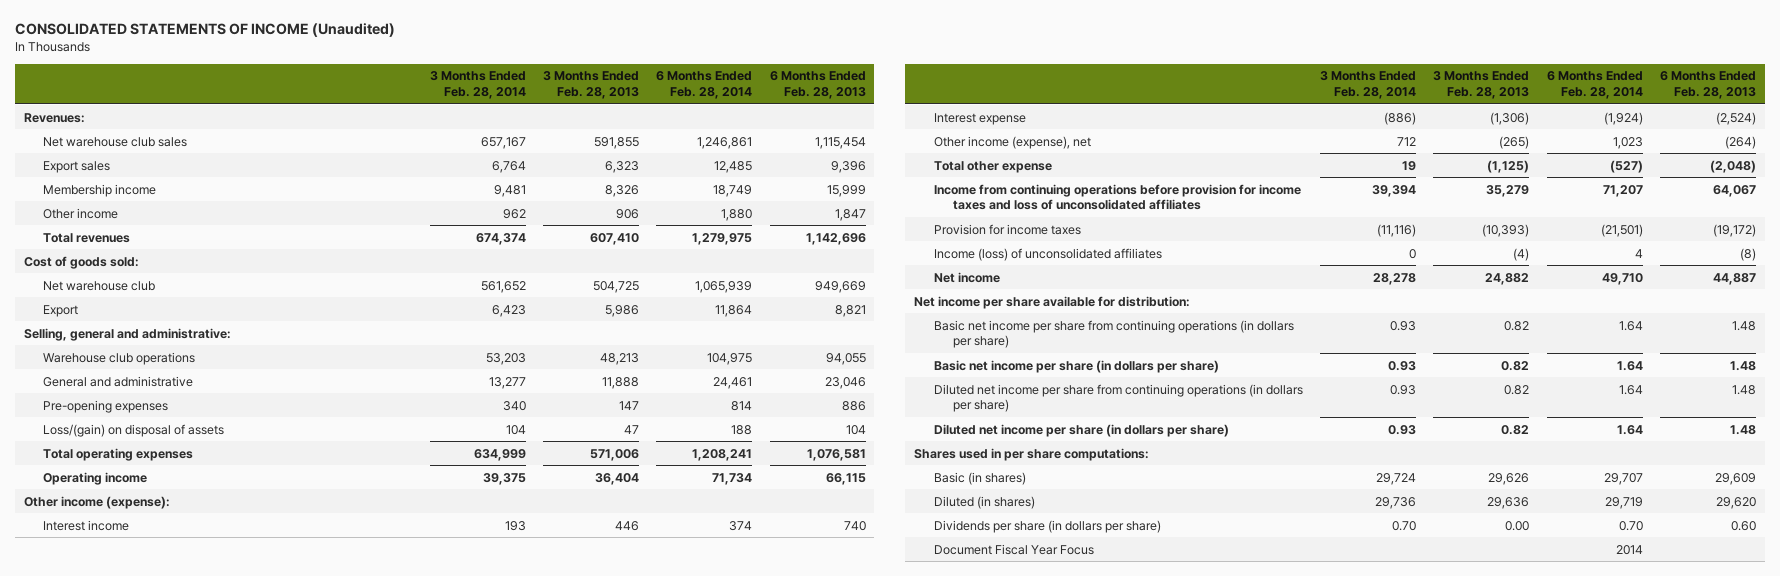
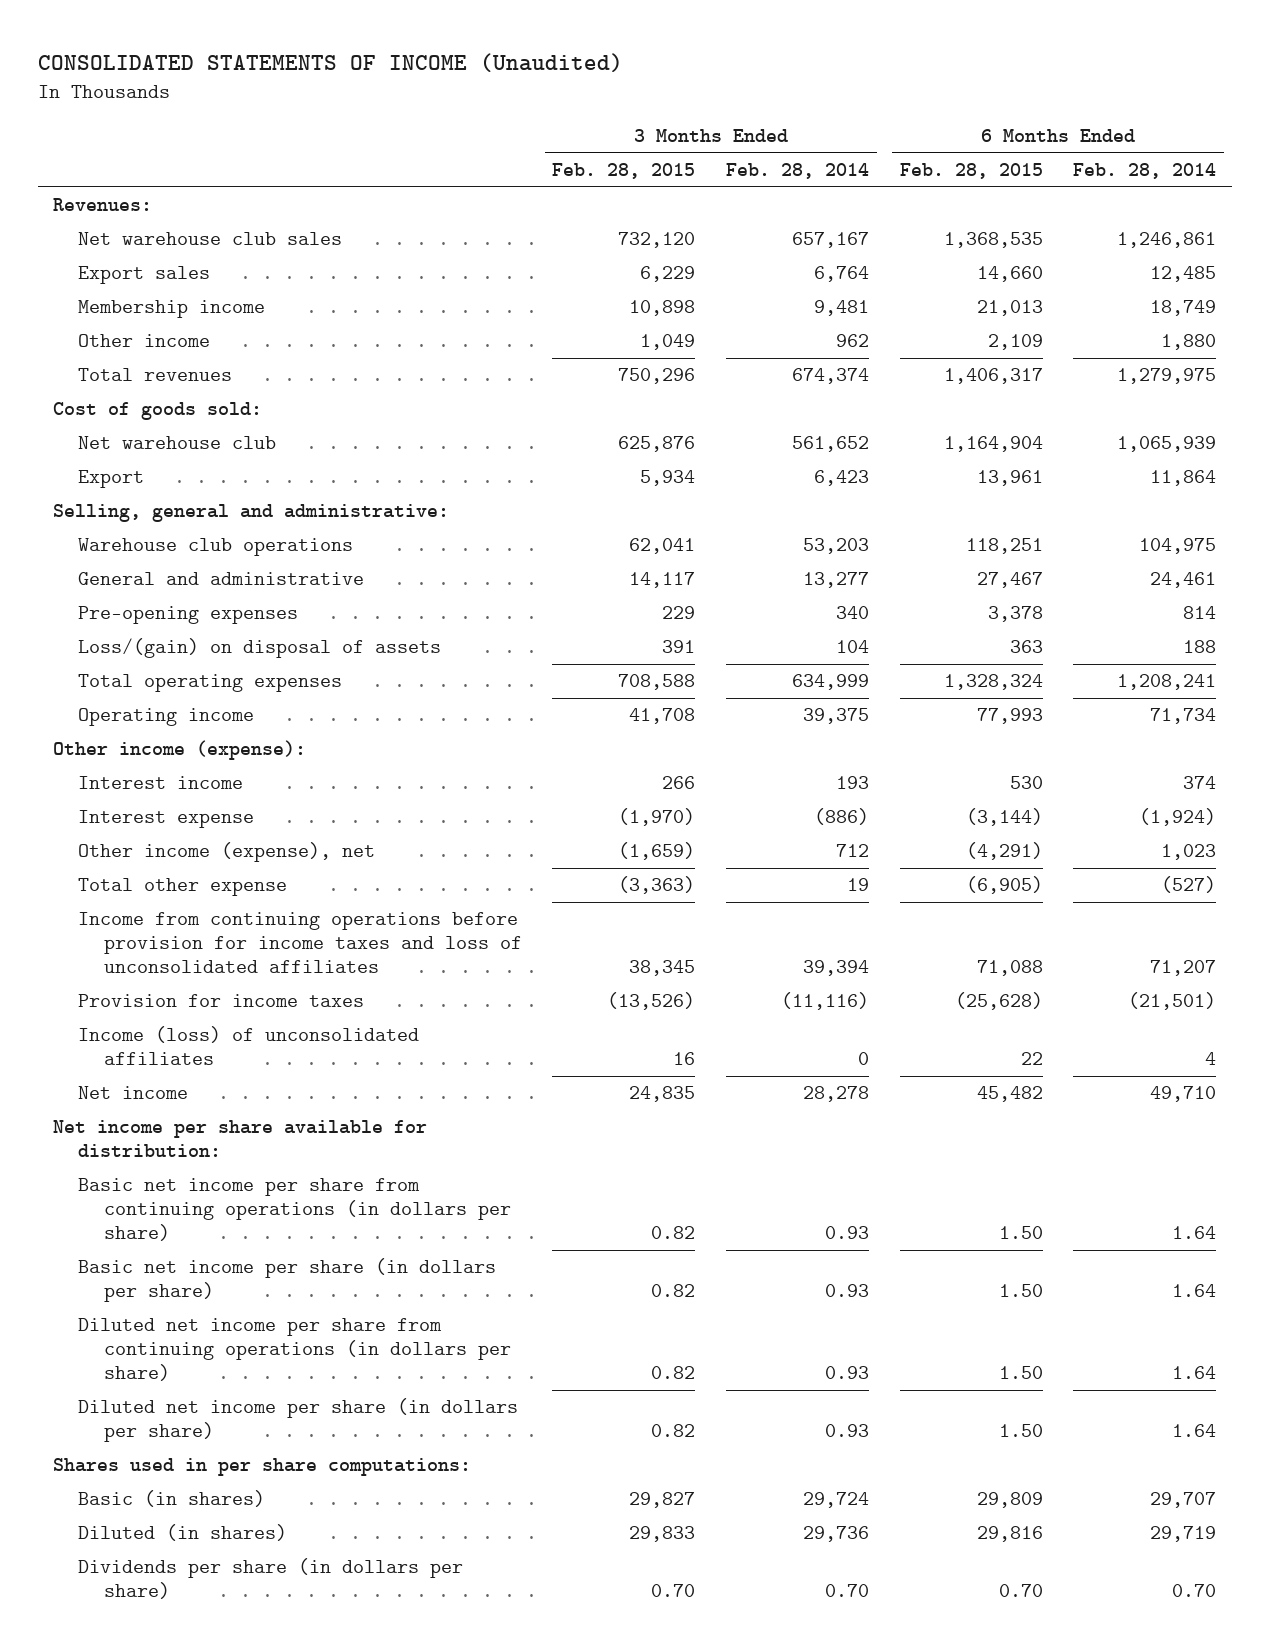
[542,71,639,99] 3 Months Ended Feb. 28, 2013 -> none
[769,71,866,99] 6 Months Ended Feb. 28, 2013 -> none
none -> [552,163,696,180] Feb. 28, 2015
none -> [899,163,1043,180] Feb. 28, 2015
[933,543,1094,555] Document Fiscal Year Focus -> none

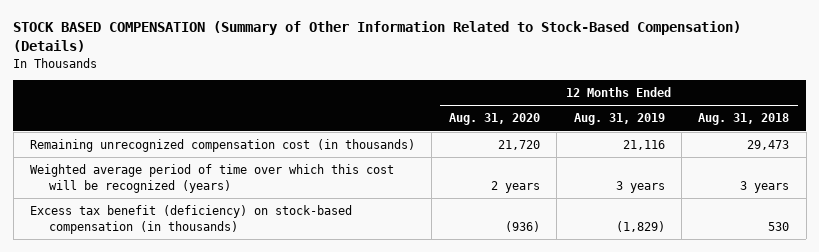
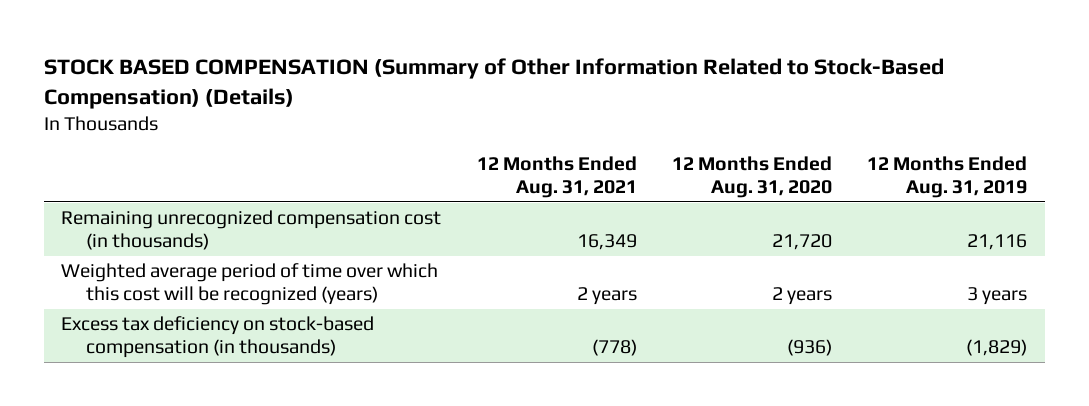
[698,113,790,126] Aug. 31, 2018 -> none
none -> [476,156,637,198] 12 Months Ended Aug. 31, 2021
[29,205,352,234] Excess tax benefit (deficiency) on stock-based compensation (in thousands) -> [61,316,375,358] Excess tax deficiency on stock-based compensation (in thousands)

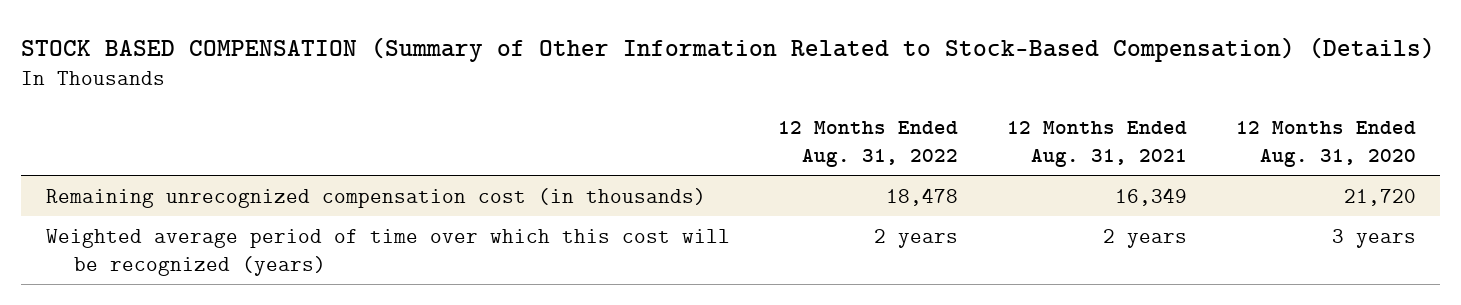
[867,156,1028,198] 12 Months Ended Aug. 31, 2019 -> none
none -> [778,120,959,168] 12 Months Ended Aug. 31, 2022
[61,316,375,358] Excess tax deficiency on stock-based compensation (in thousands) -> none
[772,286,833,305] 2 years -> [1331,228,1416,248] 3 years

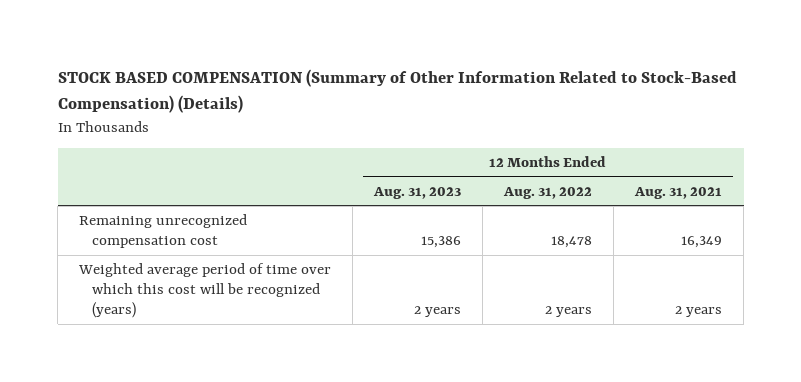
[1235,120,1416,168] 12 Months Ended Aug. 31, 2020 -> none
none -> [373,186,462,199] Aug. 31, 2023
[45,187,706,208] Remaining unrecognized compensation cost (in thousands) -> [79,213,248,249] Remaining unrecognized compensation cost

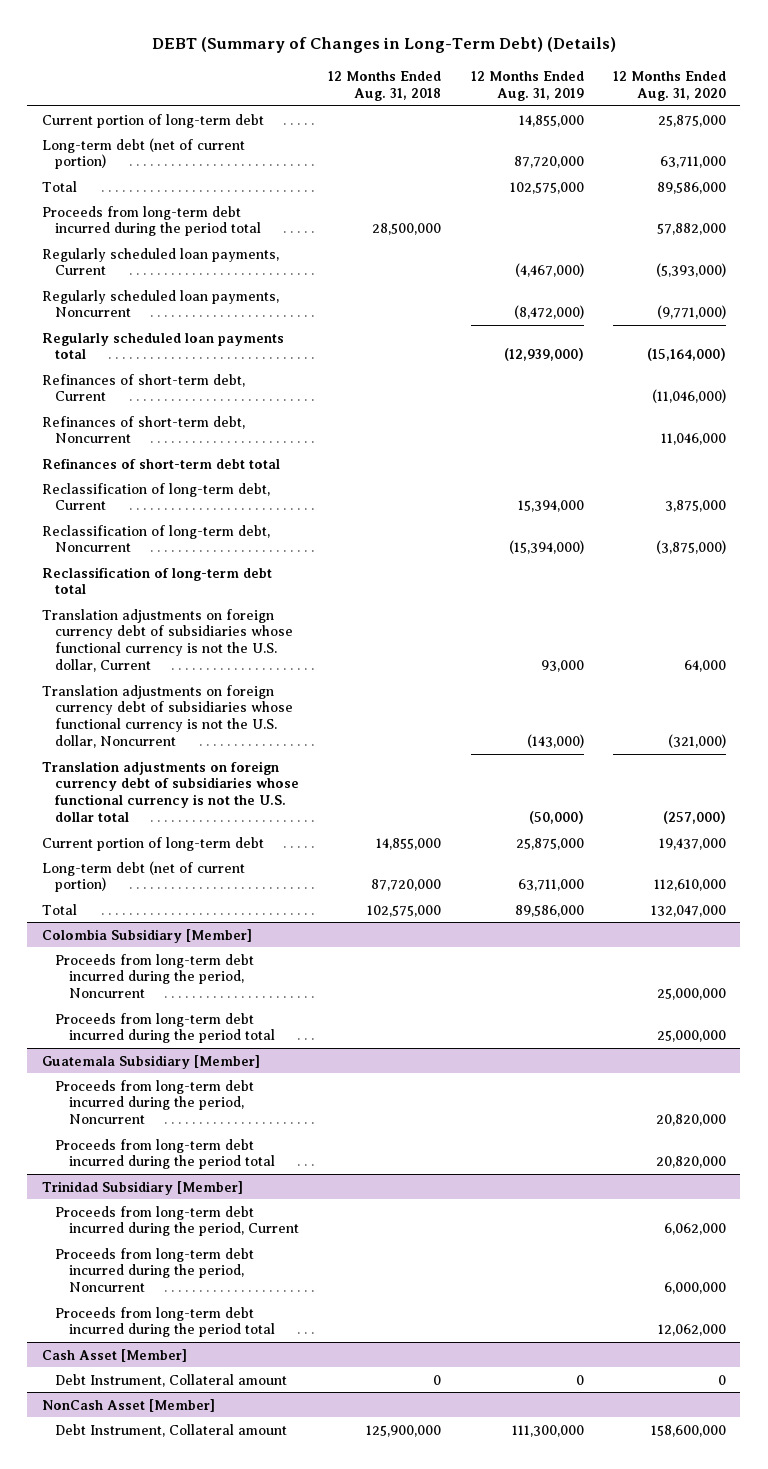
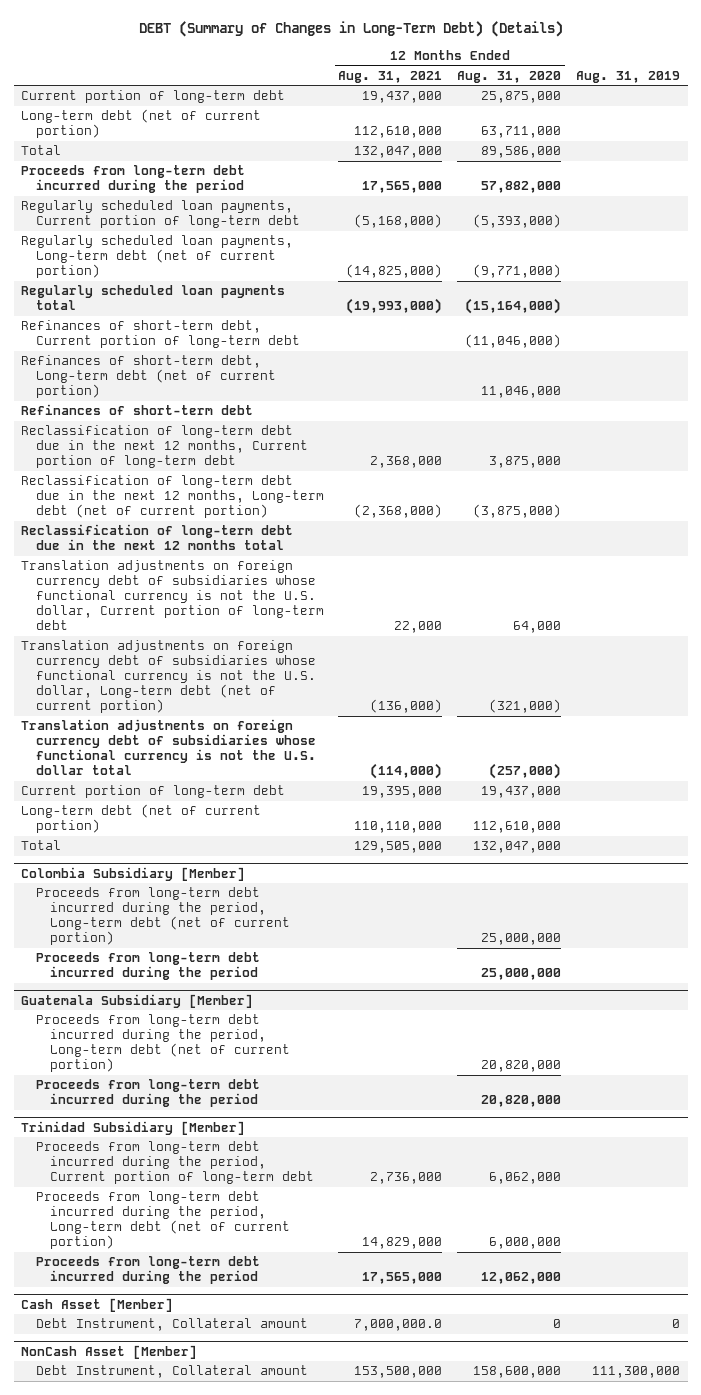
[328,71,442,102] 12 Months Ended Aug. 31, 2018 -> none
[470,71,584,102] 12 Months Ended Aug. 31, 2019 -> none
none -> [338,70,443,83] Aug. 31, 2021
none -> [576,70,681,83] Aug. 31, 2019
[41,205,262,237] Proceeds from long-term debt incurred during the period total -> [21,165,246,194] Proceeds from long-term debt incurred during the period
[41,247,279,276] Regularly scheduled loan payments, Current -> [21,200,300,229] Regularly scheduled loan payments, Current portion of long-term debt
[41,289,279,318] Regularly scheduled loan payments, Noncurrent -> [21,235,294,279] Regularly scheduled loan payments, Long-term debt (net of current portion)
[41,373,245,402] Refinances of short-term debt, Current -> [21,320,300,349] Refinances of short-term debt, Current portion of long-term debt
[41,415,245,444] Refinances of short-term debt, Noncurrent -> [21,355,276,399] Refinances of short-term debt, Long-term debt (net of current portion)
[41,457,280,469] Refinances of short-term debt total -> [21,404,254,416] Refinances of short-term debt
[41,482,270,511] Reclassification of long-term debt, Current -> [21,425,308,469] Reclassification of long-term debt due in the next 12 months, Current portion of long-term debt
[41,524,270,553] Reclassification of long-term debt, Noncurrent -> [21,475,324,519] Reclassification of long-term debt due in the next 12 months, Long-term debt (net of current portion)
[41,566,272,595] Reclassification of long-term debt total -> [21,524,294,551] Reclassification of long-term debt due in the next 12 months total
[41,608,294,673] Translation adjustments on foreign currency debt of subsidiaries whose functional currency is not the U.S. dollar, Current -> [21,560,324,631] Translation adjustments on foreign currency debt of subsidiaries whose functional currency is not the U.S. dollar, Current portion of long-term debt
[41,684,294,749] Translation adjustments on foreign currency debt of subsidiaries whose functional currency is not the U.S. dollar, Noncurrent -> [21,640,316,714] Translation adjustments on foreign currency debt of subsidiaries whose functional currency is not the U.S. dollar, Long-term debt (net of current portion)
[55,953,255,999] Proceeds from long-term debt incurred during the period, Noncurrent -> [35,887,290,946] Proceeds from long-term debt incurred during the period, Long-term debt (net of current portion)
[55,1012,275,1044] Proceeds from long-term debt incurred during the period total -> [35,952,260,981] Proceeds from long-term debt incurred during the period
[55,1079,255,1125] Proceeds from long-term debt incurred during the period, Noncurrent -> [35,1014,290,1073] Proceeds from long-term debt incurred during the period, Long-term debt (net of current portion)
[55,1138,275,1170] Proceeds from long-term debt incurred during the period total -> [35,1079,260,1108] Proceeds from long-term debt incurred during the period
[55,1205,299,1237] Proceeds from long-term debt incurred during the period, Current -> [35,1141,314,1185] Proceeds from long-term debt incurred during the period, Current portion of long-term debt
[55,1247,255,1293] Proceeds from long-term debt incurred during the period, Noncurrent -> [35,1191,290,1250] Proceeds from long-term debt incurred during the period, Long-term debt (net of current portion)
[55,1306,275,1338] Proceeds from long-term debt incurred during the period total -> [35,1256,260,1285] Proceeds from long-term debt incurred during the period

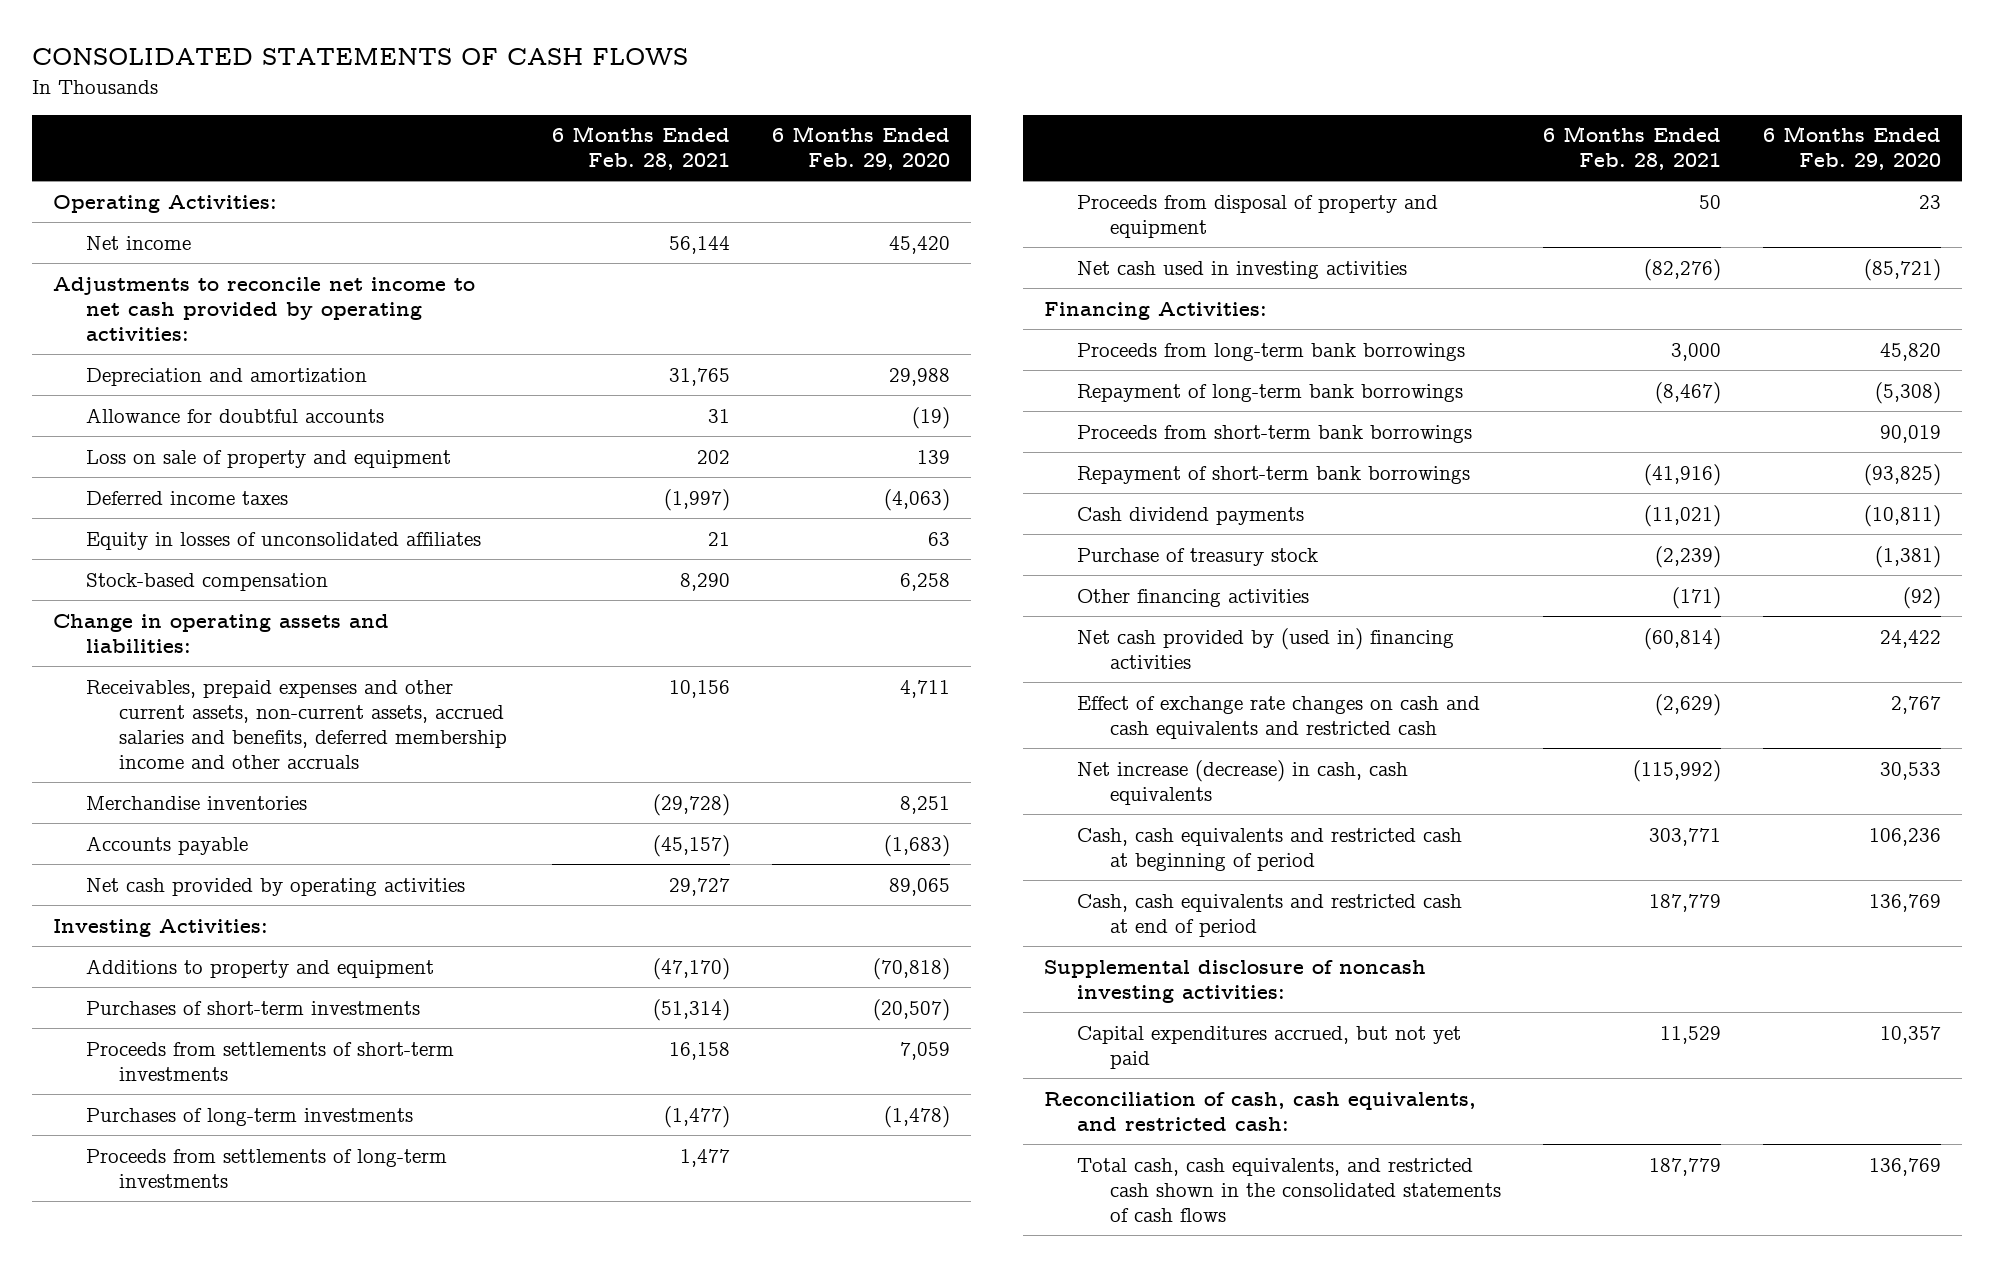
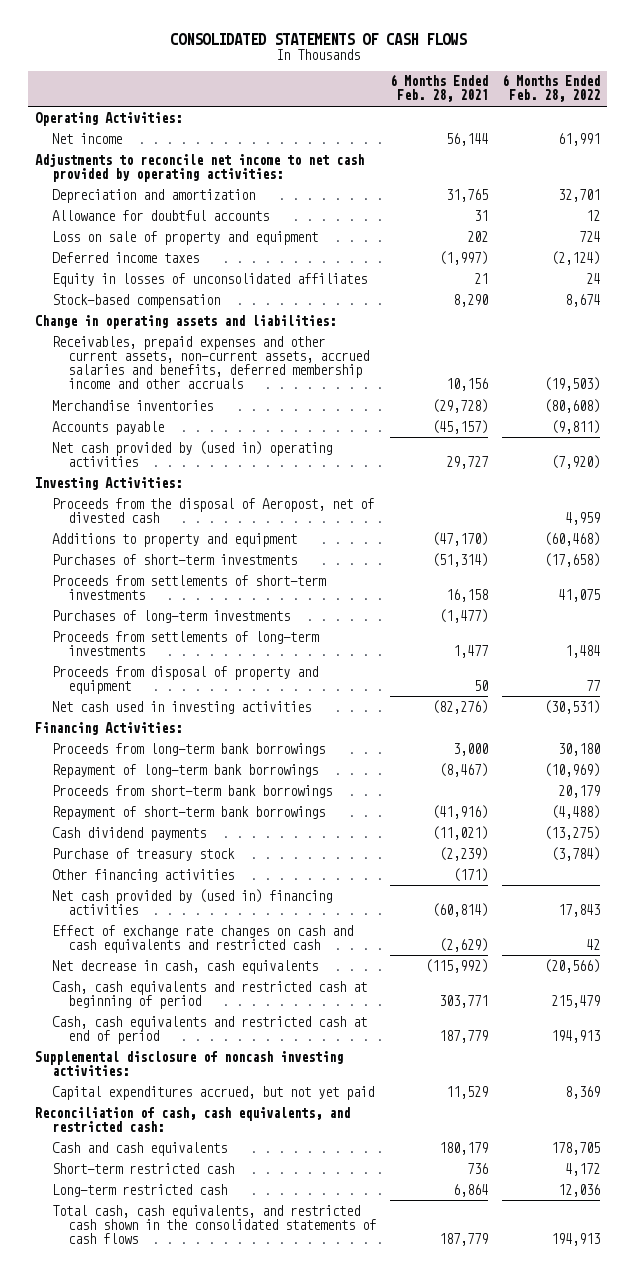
[771,126,950,171] 6 Months Ended Feb. 29, 2020 -> none
none -> [502,74,601,103] 6 Months Ended Feb. 28, 2022
[86,877,466,896] Net cash provided by operating activities -> [51,440,332,467] Net cash provided by (used in) operating activities
none -> [51,497,374,523] Proceeds from the disposal of Aeropost, net of divested cash
[1077,759,1409,805] Net increase (decrease) in cash, cash equivalents -> [51,959,318,974] Net decrease in cash, cash equivalents
none -> [51,1141,227,1156] Cash and cash equivalents
none -> [51,1162,234,1174] Short-term restricted cash
none -> [51,1183,227,1197] Long-term restricted cash

